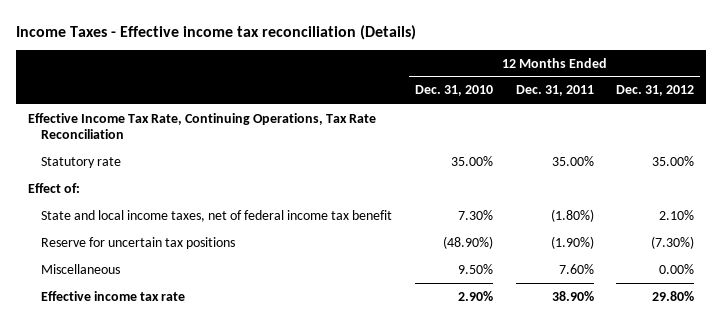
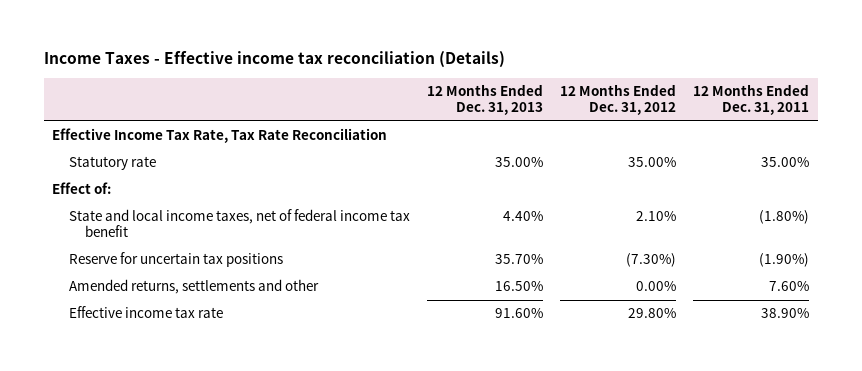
[414,85,493,97] Dec. 31, 2010 -> none
none -> [426,83,543,116] 12 Months Ended Dec. 31, 2013
[27,112,376,140] Effective Income Tax Rate, Continuing Operations, Tax Rate Reconciliation -> [52,128,388,144] Effective Income Tax Rate, Tax Rate Reconciliation
[41,263,121,274] Miscellaneous -> [68,279,319,295] Amended returns, settlements and other

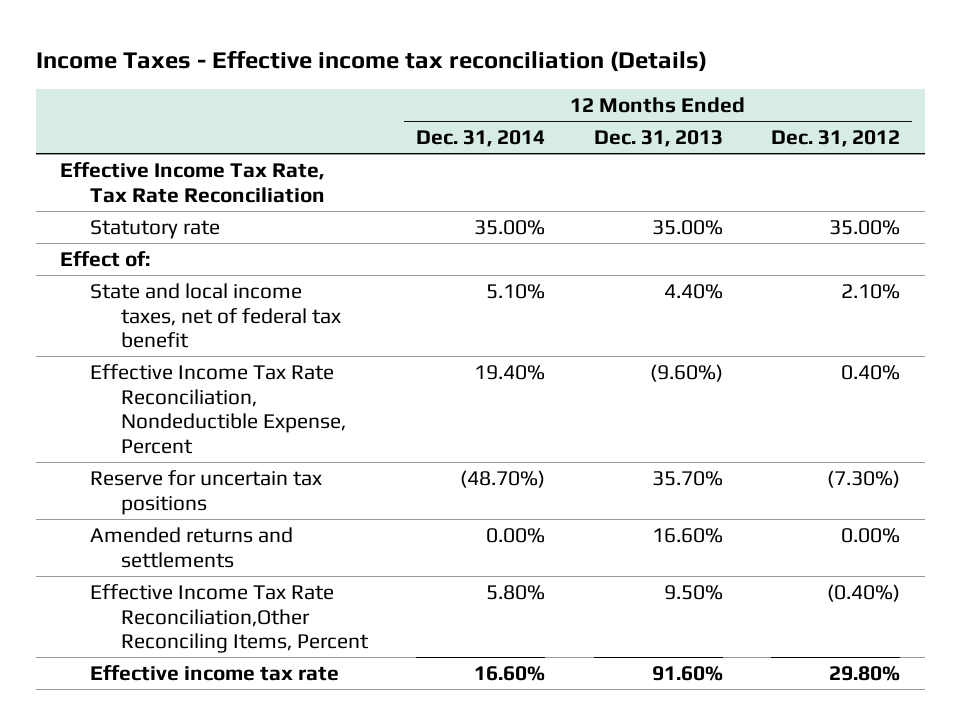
[693,83,810,116] 12 Months Ended Dec. 31, 2011 -> none
none -> [416,130,546,148] Dec. 31, 2014
[68,209,410,238] State and local income taxes, net of federal income tax benefit -> [90,282,341,349] State and local income taxes, net of federal tax benefit
none -> [90,363,346,454] Effective Income Tax Rate Reconciliation, Nondeductible Expense, Percent
[68,279,319,295] Amended returns, settlements and other -> [90,526,294,568] Amended returns and settlements
[494,281,543,292] 16.50% -> [651,527,723,543] 16.60%
none -> [90,583,369,654] Effective Income Tax Rate Reconciliation,Other Reconciling Items, Percent

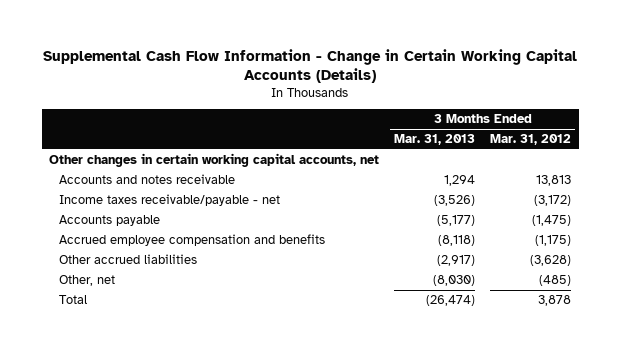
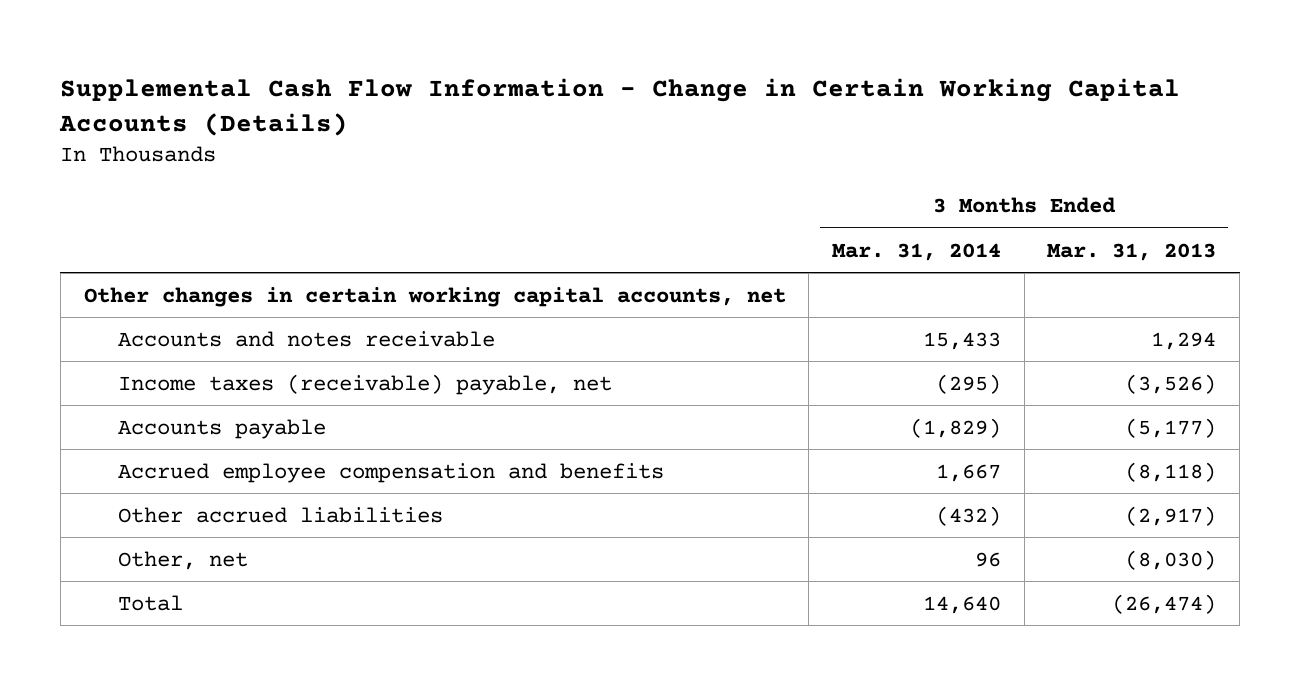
[490,134,572,146] Mar. 31, 2012 -> none
none -> [832,242,1002,261] Mar. 31, 2014
[58,194,280,207] Income taxes receivable/payable - net -> [117,373,612,395] Income taxes (receivable) payable, net

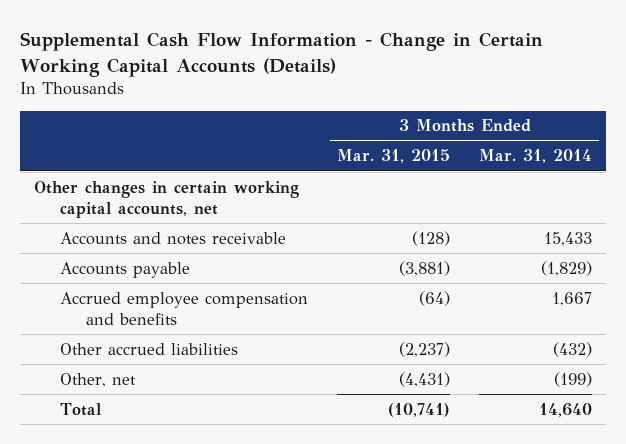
[1047,242,1217,261] Mar. 31, 2013 -> none
none -> [337,149,451,164] Mar. 31, 2015
[117,373,612,395] Income taxes (receivable) payable, net -> none
[975,551,1002,567] 96 -> [553,371,592,387] (199)

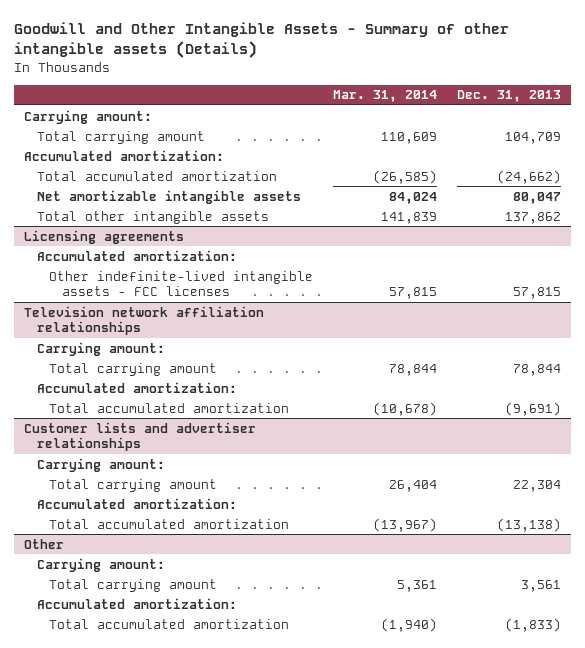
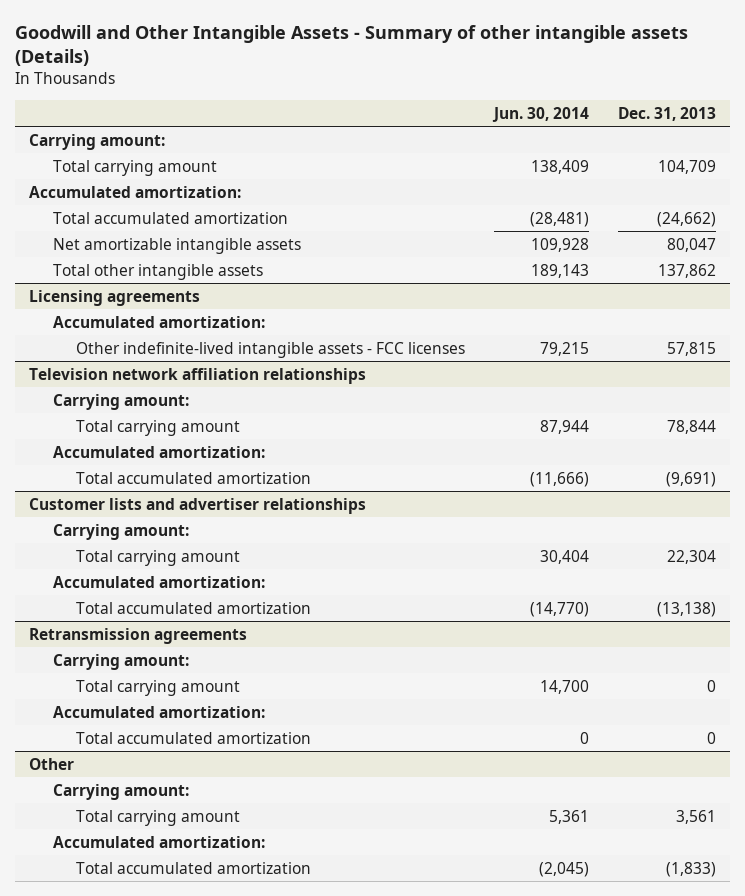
[332,90,437,103] Mar. 31, 2014 -> none
none -> [491,106,589,122] Jun. 30, 2014
none -> [29,627,248,644] Retransmission agreements
none -> [52,653,189,670] Carrying amount:
none -> [76,679,241,696] Total carrying amount
none -> [52,705,265,718] Accumulated amortization:
none -> [76,731,312,744] Total accumulated amortization

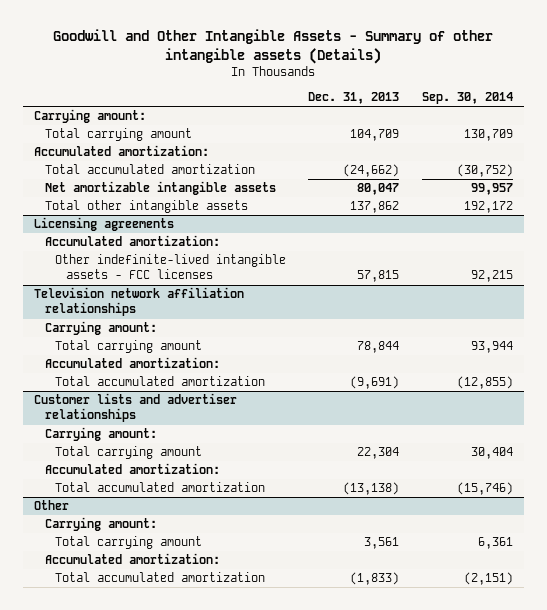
[491,106,589,122] Jun. 30, 2014 -> none
none -> [421,91,513,104] Sep. 30, 2014
[29,627,248,644] Retransmission agreements -> none
[52,653,189,670] Carrying amount: -> none
[76,679,241,696] Total carrying amount -> none
[52,705,265,718] Accumulated amortization: -> none
[76,731,312,744] Total accumulated amortization -> none

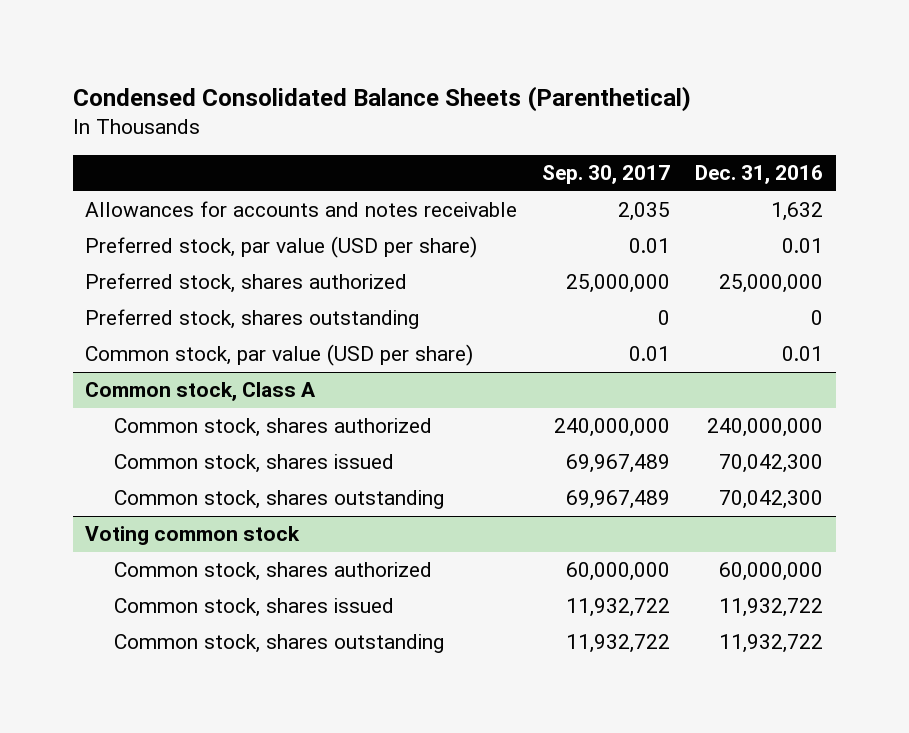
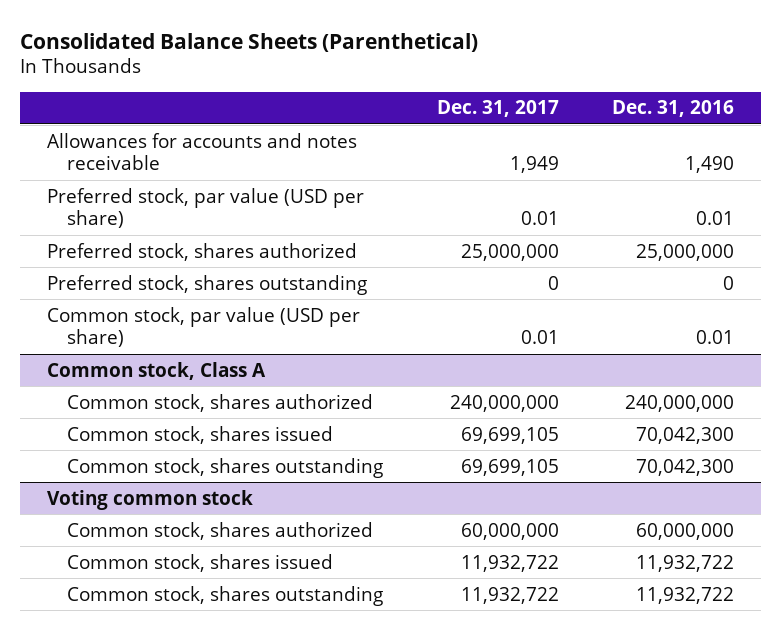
[73,85,692,112] Condensed Consolidated Balance Sheets (Parenthetical) -> [20,32,479,52] Consolidated Balance Sheets (Parenthetical)
[542,165,671,185] Sep. 30, 2017 -> none
none -> [436,100,559,118] Dec. 31, 2017
[771,202,824,222] 1,632 -> [685,155,735,173] 1,490

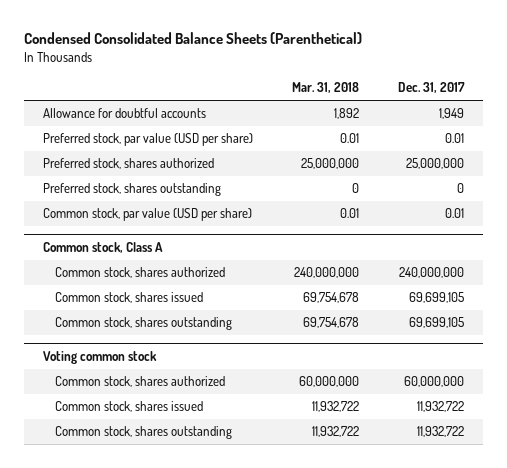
[20,32,479,52] Consolidated Balance Sheets (Parenthetical) -> [24,32,363,45] Condensed Consolidated Balance Sheets (Parenthetical)
[612,100,735,118] Dec. 31, 2016 -> none
none -> [291,82,359,94] Mar. 31, 2018
[47,132,358,170] Allowances for accounts and notes receivable -> [43,108,207,119] Allowance for doubtful accounts

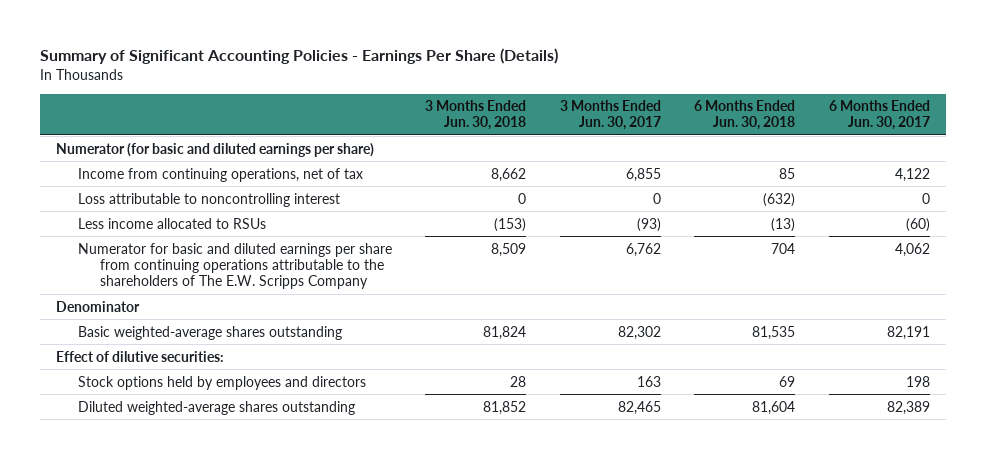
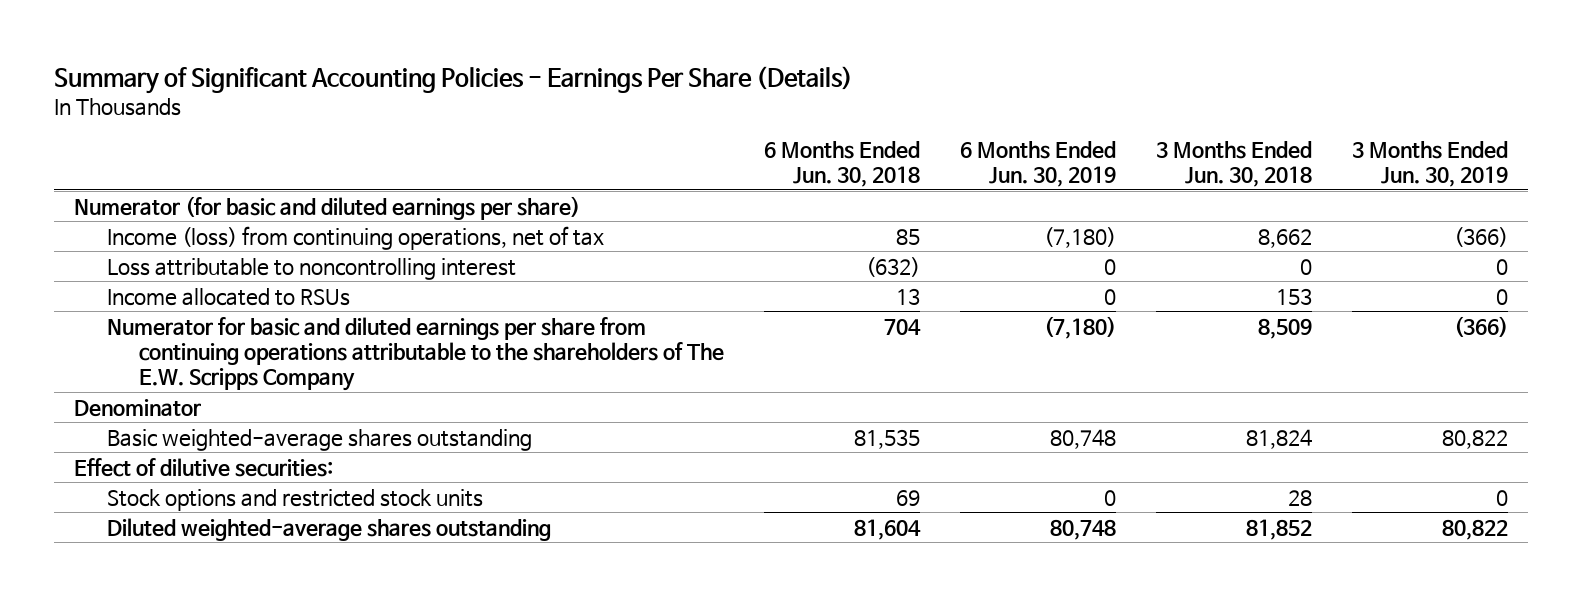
[559,100,661,131] 3 Months Ended Jun. 30, 2017 -> none
[828,100,930,131] 6 Months Ended Jun. 30, 2017 -> none
none -> [959,140,1116,188] 6 Months Ended Jun. 30, 2019
none -> [1351,140,1508,188] 3 Months Ended Jun. 30, 2019
[78,167,364,182] Income from continuing operations, net of tax -> [106,225,604,250] Income (loss) from continuing operations, net of tax
[78,217,267,229] Less income allocated to RSUs -> [106,287,350,306] Income allocated to RSUs
[494,217,527,232] (153) -> [1275,287,1312,305] 153
[771,217,796,232] (13) -> [895,287,920,305] 13
[78,375,367,390] Stock options held by employees and directors -> [106,488,483,511] Stock options and restricted stock units

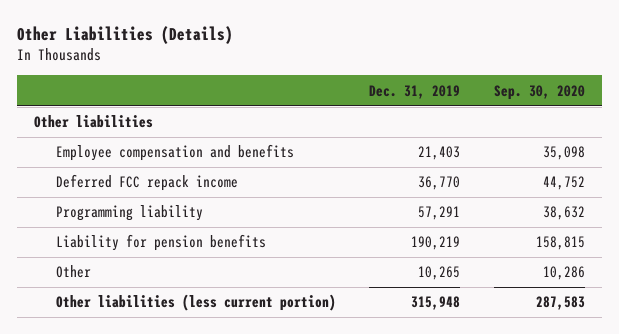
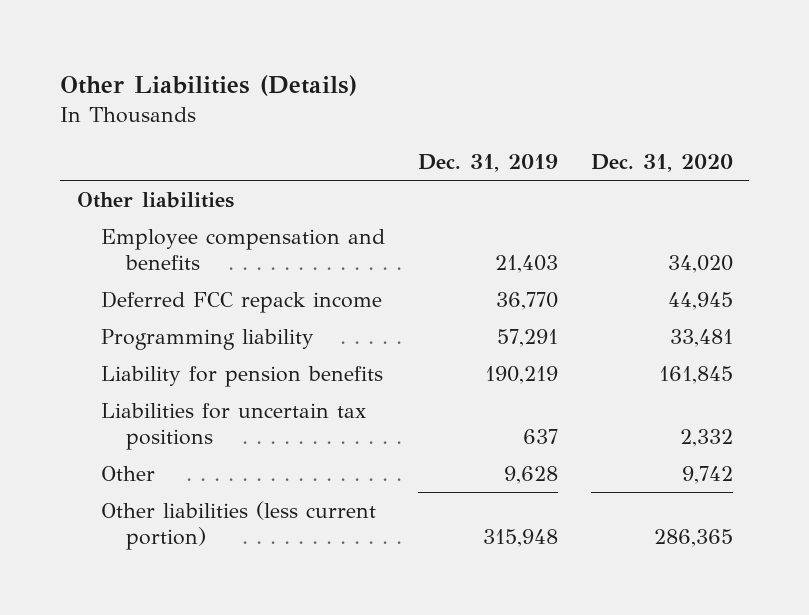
[493,84,585,100] Sep. 30, 2020 -> none
none -> [590,154,733,173] Dec. 31, 2020
none -> [101,402,367,450] Liabilities for uncertain tax positions
[418,266,461,281] 10,265 -> [503,465,558,484] 9,628

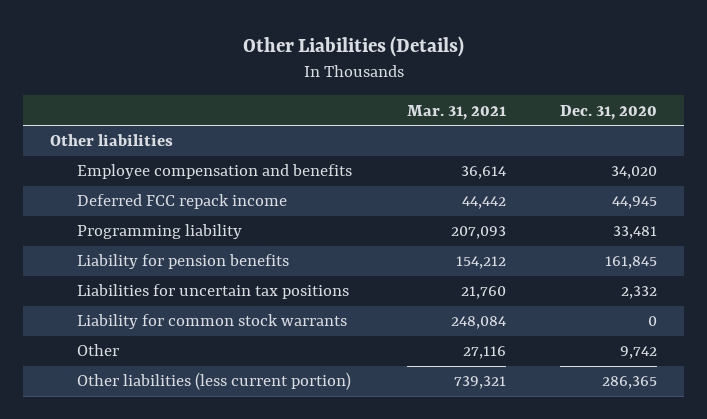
[417,154,558,173] Dec. 31, 2019 -> none
none -> [406,104,506,120] Mar. 31, 2021
none -> [77,314,348,330] Liability for common stock warrants

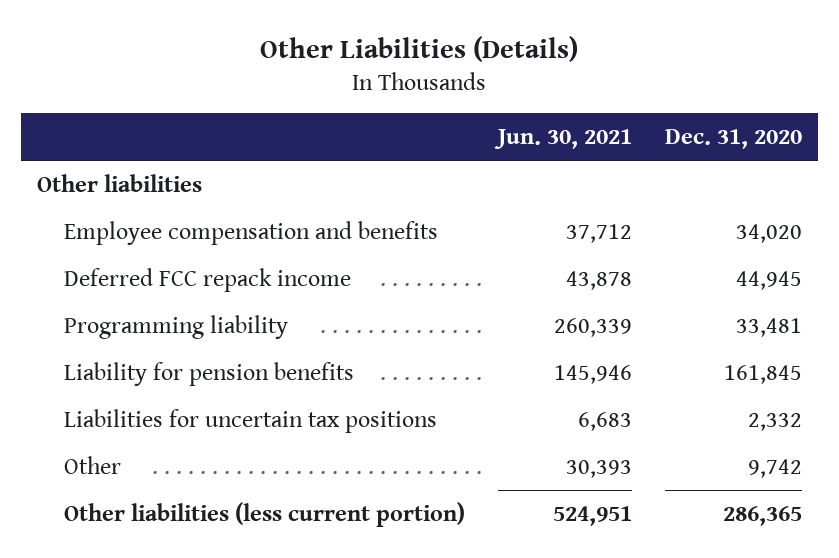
[406,104,506,120] Mar. 31, 2021 -> none
none -> [494,129,633,150] Jun. 30, 2021
[77,314,348,330] Liability for common stock warrants -> none

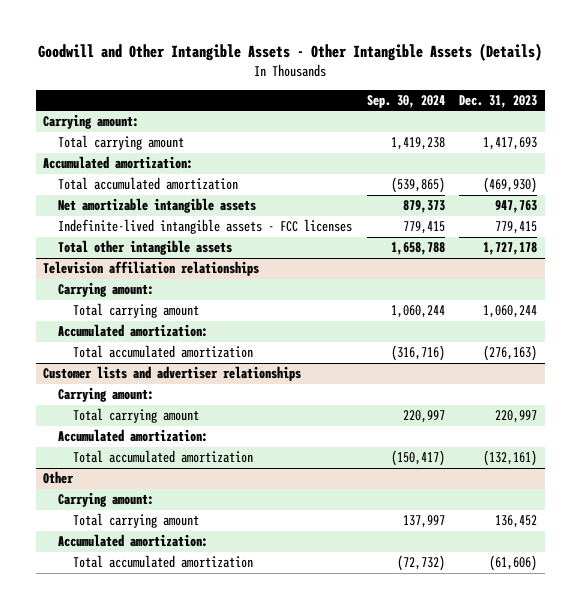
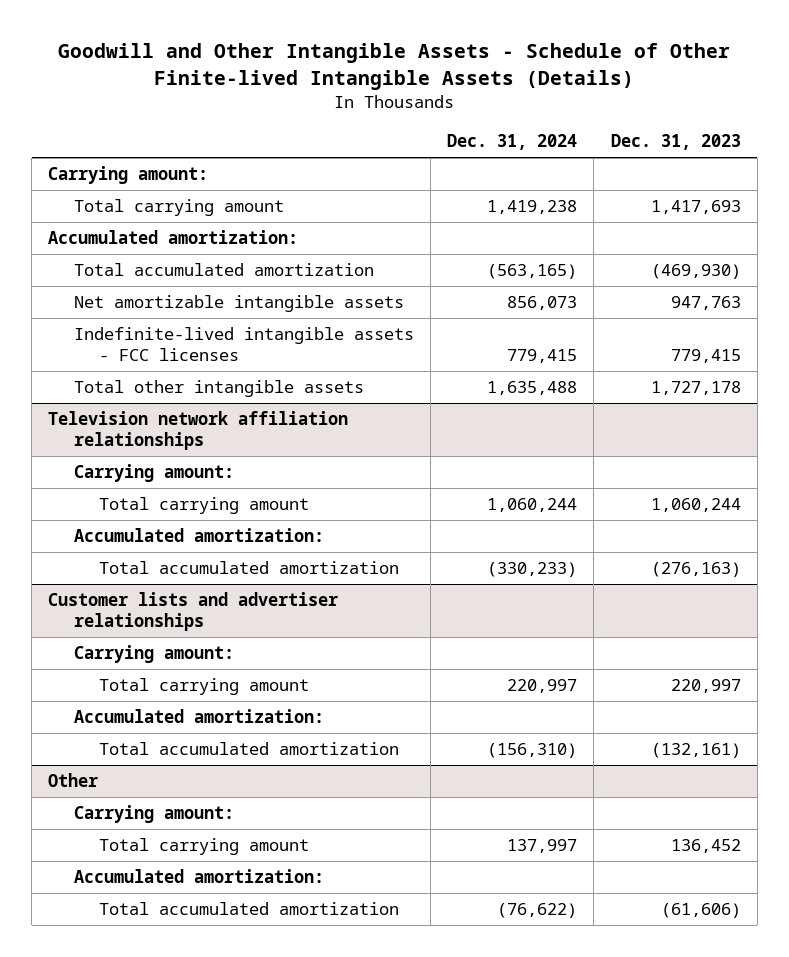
[38,43,543,62] Goodwill and Other Intangible Assets - Other Intangible Assets (Details) -> [58,43,731,90] Goodwill and Other Intangible Assets - Schedule of Other Finite-lived Intangible Assets (Details)
[366,94,445,108] Sep. 30, 2024 -> none
none -> [447,134,578,151] Dec. 31, 2024
[42,261,259,277] Television affiliation relationships -> [48,411,349,450] Television network affiliation relationships

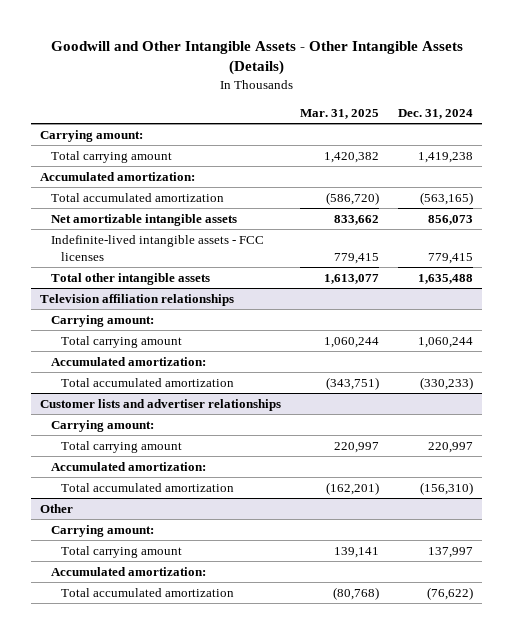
[58,43,731,90] Goodwill and Other Intangible Assets - Schedule of Other Finite-lived Intangible Assets (Details) -> [50,41,463,76] Goodwill and Other Intangible Assets - Other Intangible Assets (Details)
[610,134,741,151] Dec. 31, 2023 -> none
none -> [300,108,380,119] Mar. 31, 2025
[48,411,349,450] Television network affiliation relationships -> [40,293,235,306] Television affiliation relationships

